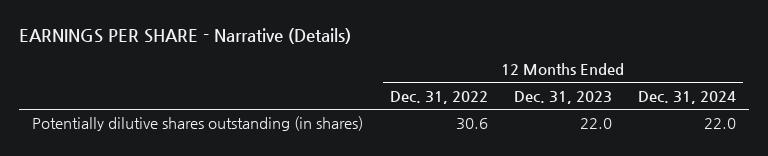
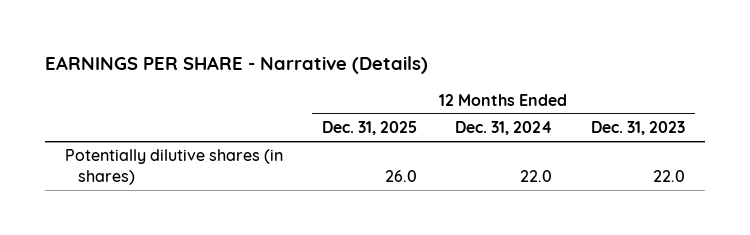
[389,91,488,105] Dec. 31, 2022 -> none
none -> [321,121,417,136] Dec. 31, 2025
[32,116,364,132] Potentially dilutive shares outstanding (in shares) -> [64,149,283,186] Potentially dilutive shares (in shares)

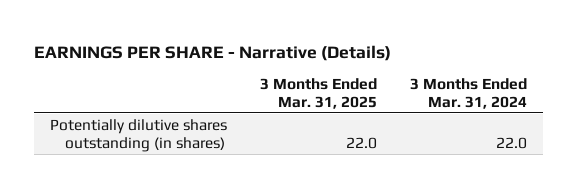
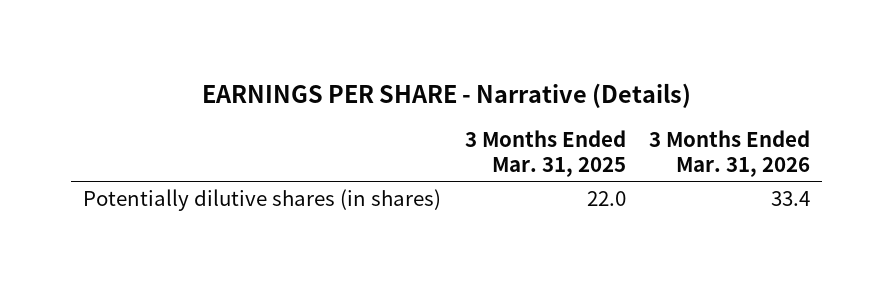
[409,77,527,109] 3 Months Ended Mar. 31, 2024 -> none
none -> [649,130,811,177] 3 Months Ended Mar. 31, 2026
[50,118,228,153] Potentially dilutive shares outstanding (in shares) -> [82,189,441,212] Potentially dilutive shares (in shares)

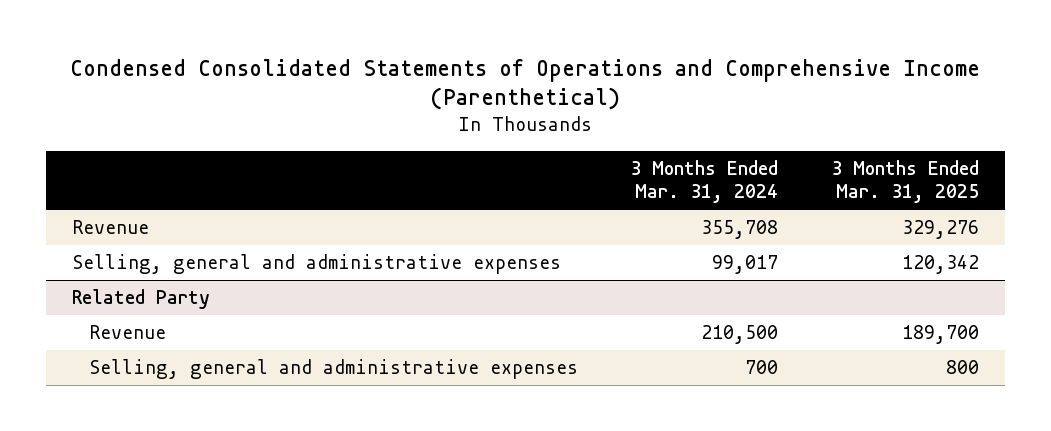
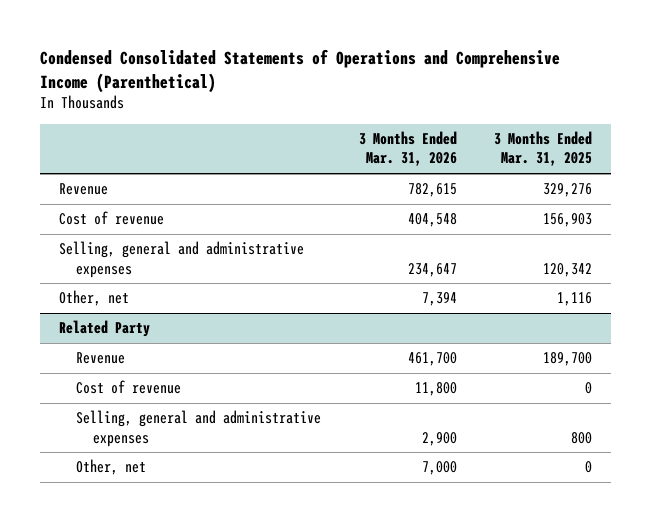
[630,159,779,204] 3 Months Ended Mar. 31, 2024 -> none
none -> [358,131,457,167] 3 Months Ended Mar. 31, 2026
none -> [59,211,165,226] Cost of revenue
none -> [59,290,130,307] Other, net
none -> [75,380,181,395] Cost of revenue
none -> [75,459,146,476] Other, net

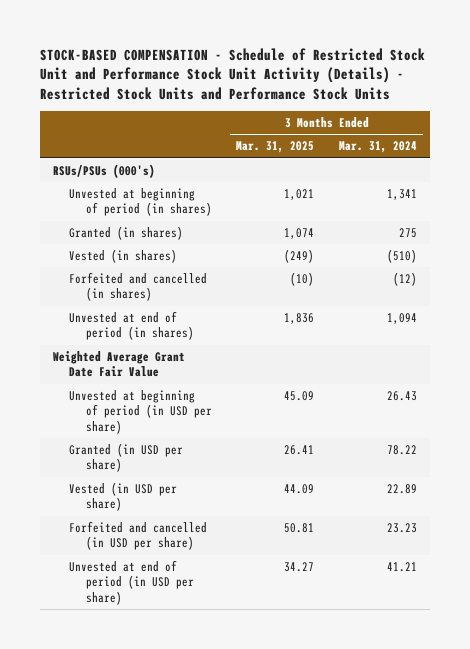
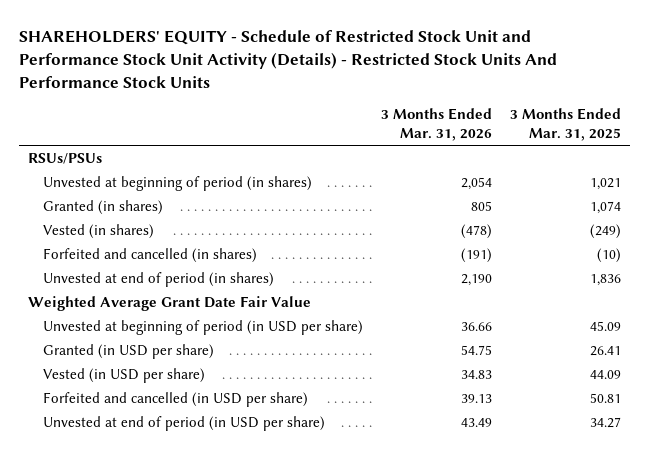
[40,47,426,100] STOCK-BASED COMPENSATION - Schedule of Restricted Stock Unit and Performance Stock Unit Activity (Details) - Restricted Stock Units and Performance Stock Units -> [18,29,557,88] SHAREHOLDERS' EQUITY - Schedule of Restricted Stock Unit and Performance Stock Unit Activity (Details) - Restricted Stock Units And Performance Stock Units
[339,141,418,154] Mar. 31, 2024 -> none
none -> [381,108,493,142] 3 Months Ended Mar. 31, 2026
[52,164,155,179] RSUs/PSUs (000's) -> [27,152,102,164] RSUs/PSUs

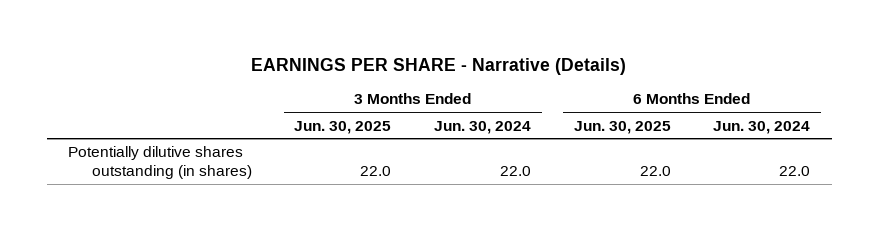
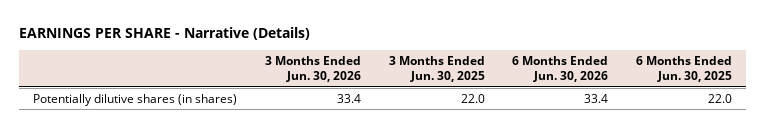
[433,120,531,134] Jun. 30, 2024 -> none
[713,120,811,134] Jun. 30, 2024 -> none
none -> [264,55,361,83] 3 Months Ended Jun. 30, 2026
none -> [512,55,609,83] 6 Months Ended Jun. 30, 2026
[68,146,252,179] Potentially dilutive shares outstanding (in shares) -> [33,93,238,106] Potentially dilutive shares (in shares)

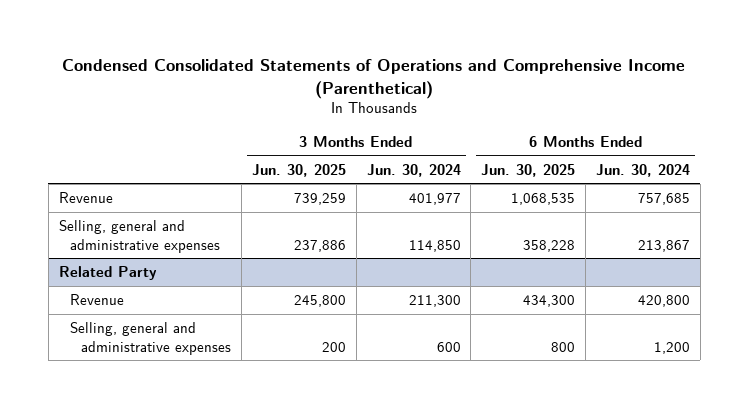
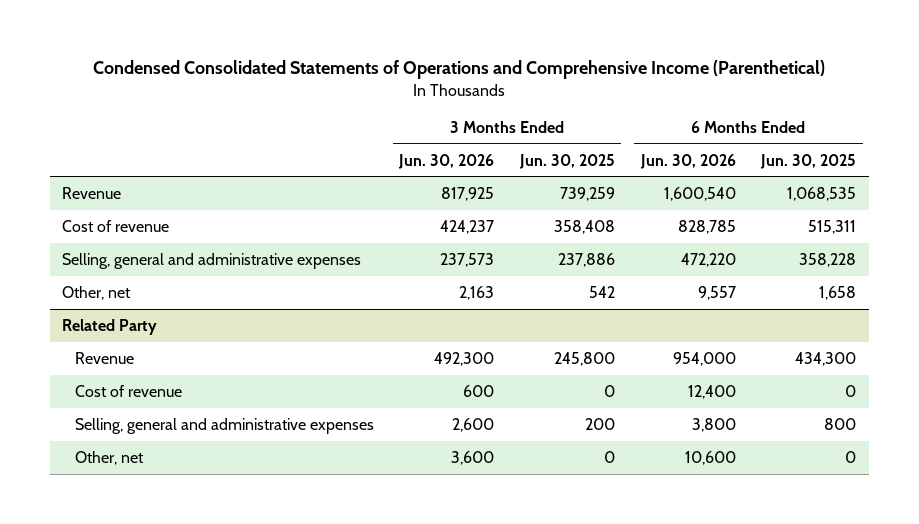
[366,163,461,177] Jun. 30, 2024 -> none
[596,163,691,177] Jun. 30, 2024 -> none
none -> [398,153,495,169] Jun. 30, 2026
none -> [639,153,736,169] Jun. 30, 2026
none -> [62,219,170,232] Cost of revenue
none -> [62,285,132,300] Other, net
none -> [74,384,182,397] Cost of revenue
none -> [74,450,144,465] Other, net

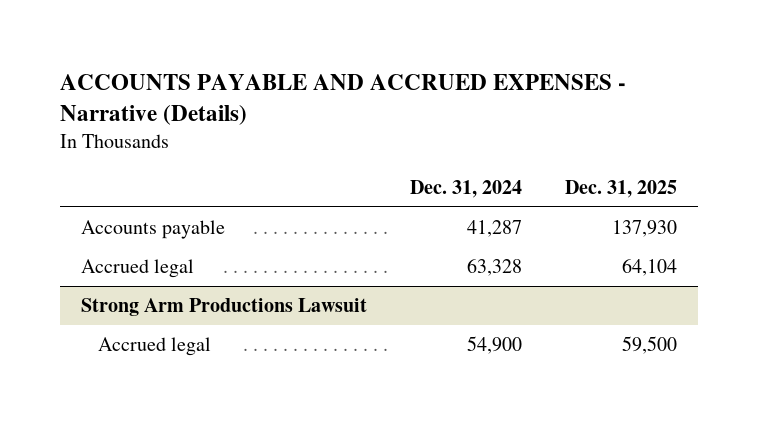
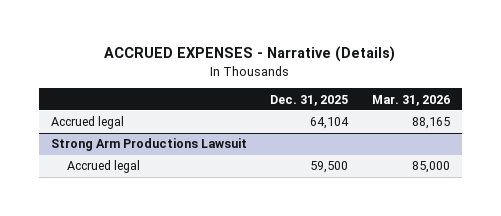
[59,74,626,126] ACCOUNTS PAYABLE AND ACCRUED EXPENSES - Narrative (Details) -> [104,46,396,63] ACCRUED EXPENSES - Narrative (Details)
[409,179,522,198] Dec. 31, 2024 -> none
none -> [372,94,451,106] Mar. 31, 2026
[81,220,226,240] Accounts payable -> none

